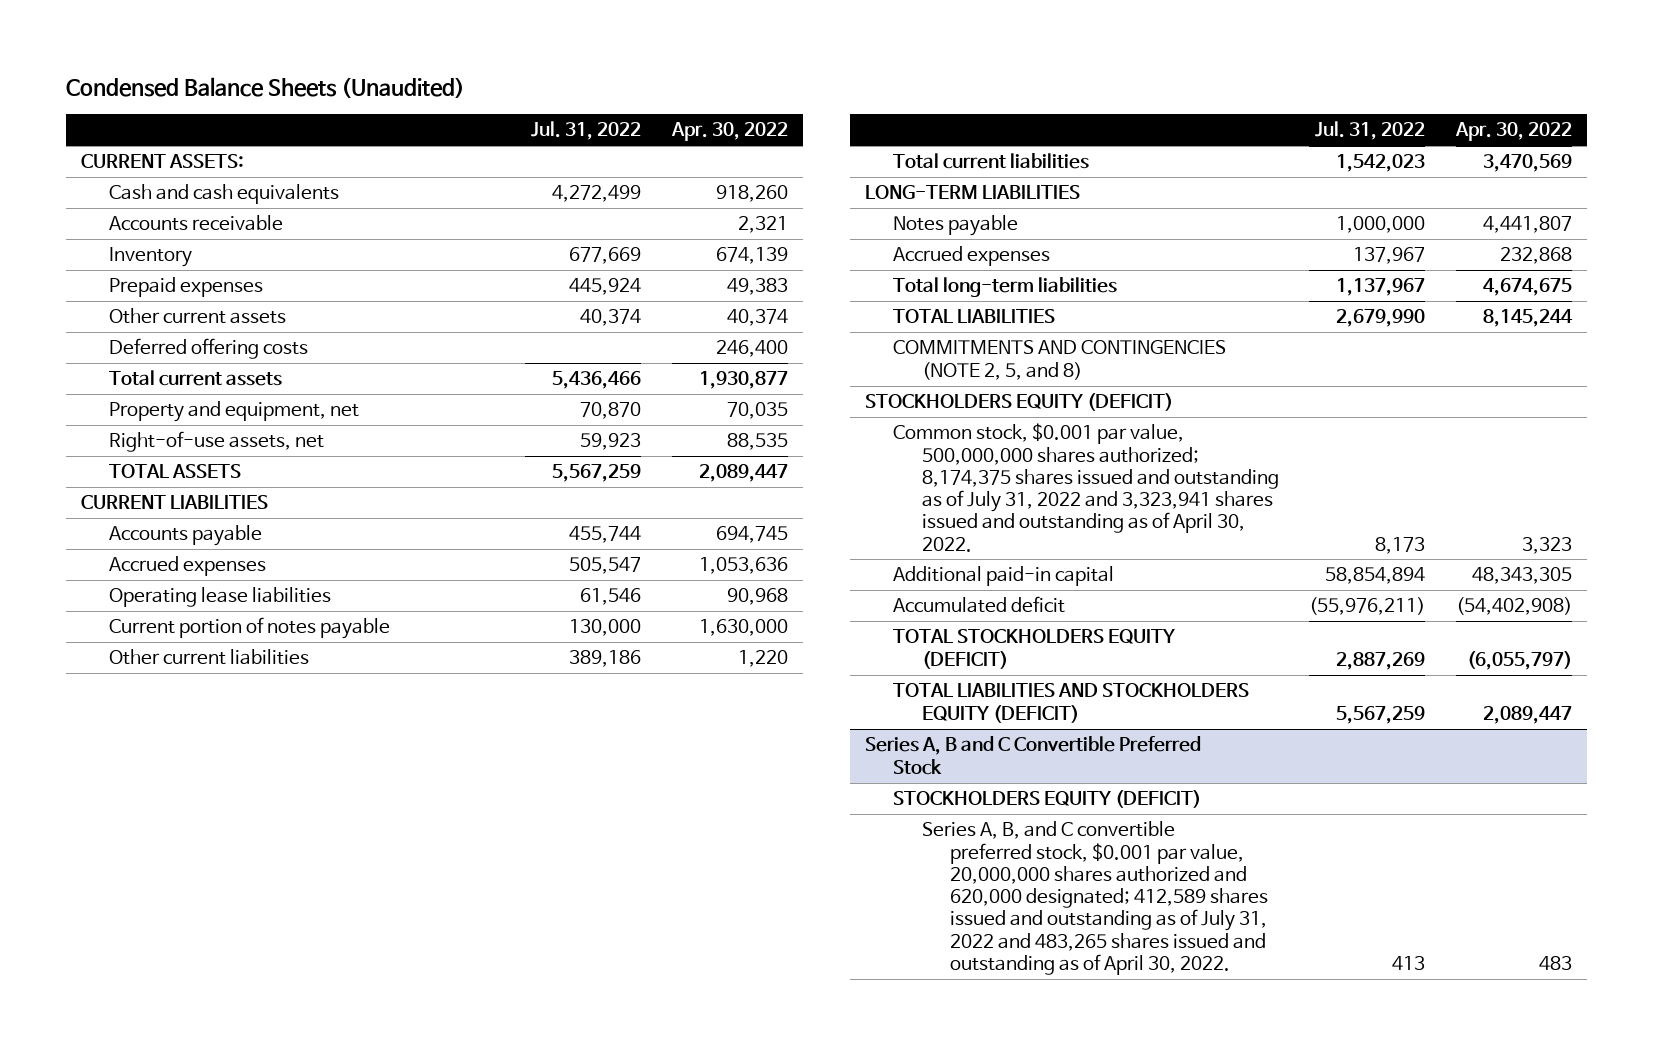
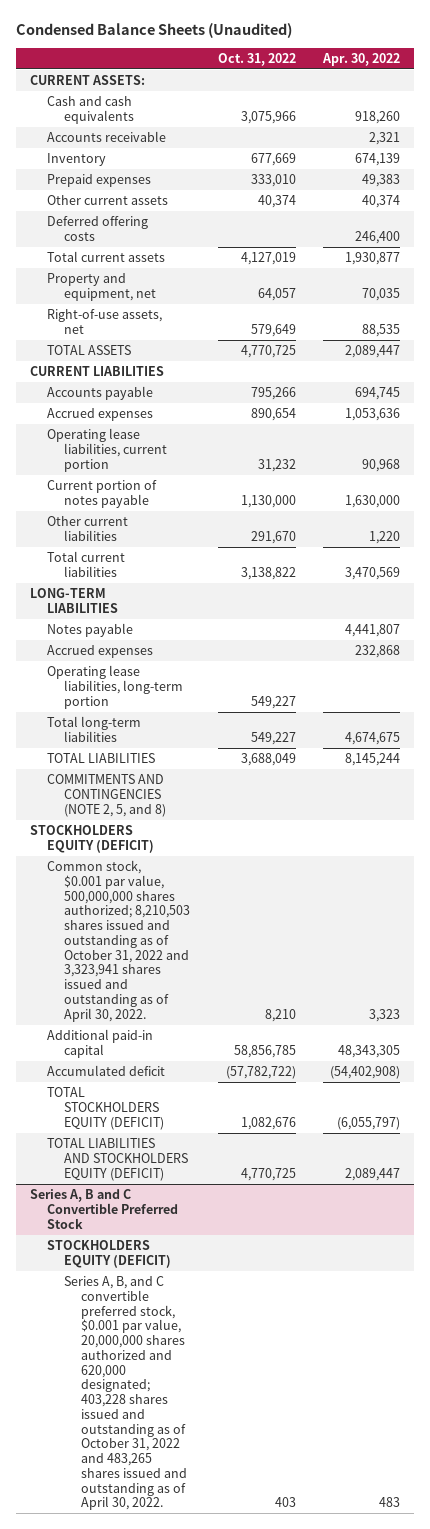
[530,121,641,141] Jul. 31, 2022 -> none
none -> [217,52,296,66] Oct. 31, 2022
[109,587,332,608] Operating lease liabilities -> [46,428,167,472] Operating lease liabilities, current portion
none -> [46,665,183,709] Operating lease liabilities, long-term portion
[893,423,1279,552] Common stock, $0.001 par value, 500,000,000 shares authorized; 8,174,375 shares issued and outstanding as of July 31, 2022 and 3,323,941 shares issued and outstanding as of April 30, 2022. -> [46,860,190,1022] Common stock, $0.001 par value, 500,000,000 shares authorized; 8,210,503 shares issued and outstanding as of October 31, 2022 and 3,323,941 shares issued and outstanding as of April 30, 2022.
[921,821,1268,975] Series A, B, and C convertible preferred stock, $0.001 par value, 20,000,000 shares authorized and 620,000 designated; 412,589 shares issued and outstanding as of July 31, 2022 and 483,265 shares issued and outstanding as of April 30, 2022. -> [63,1276,188,1511] Series A, B, and C convertible preferred stock, $0.001 par value, 20,000,000 shares authorized and 620,000 designated; 403,228 shares issued and outstanding as of October 31, 2022 and 483,265 shares issued and outstanding as of April 30, 2022.

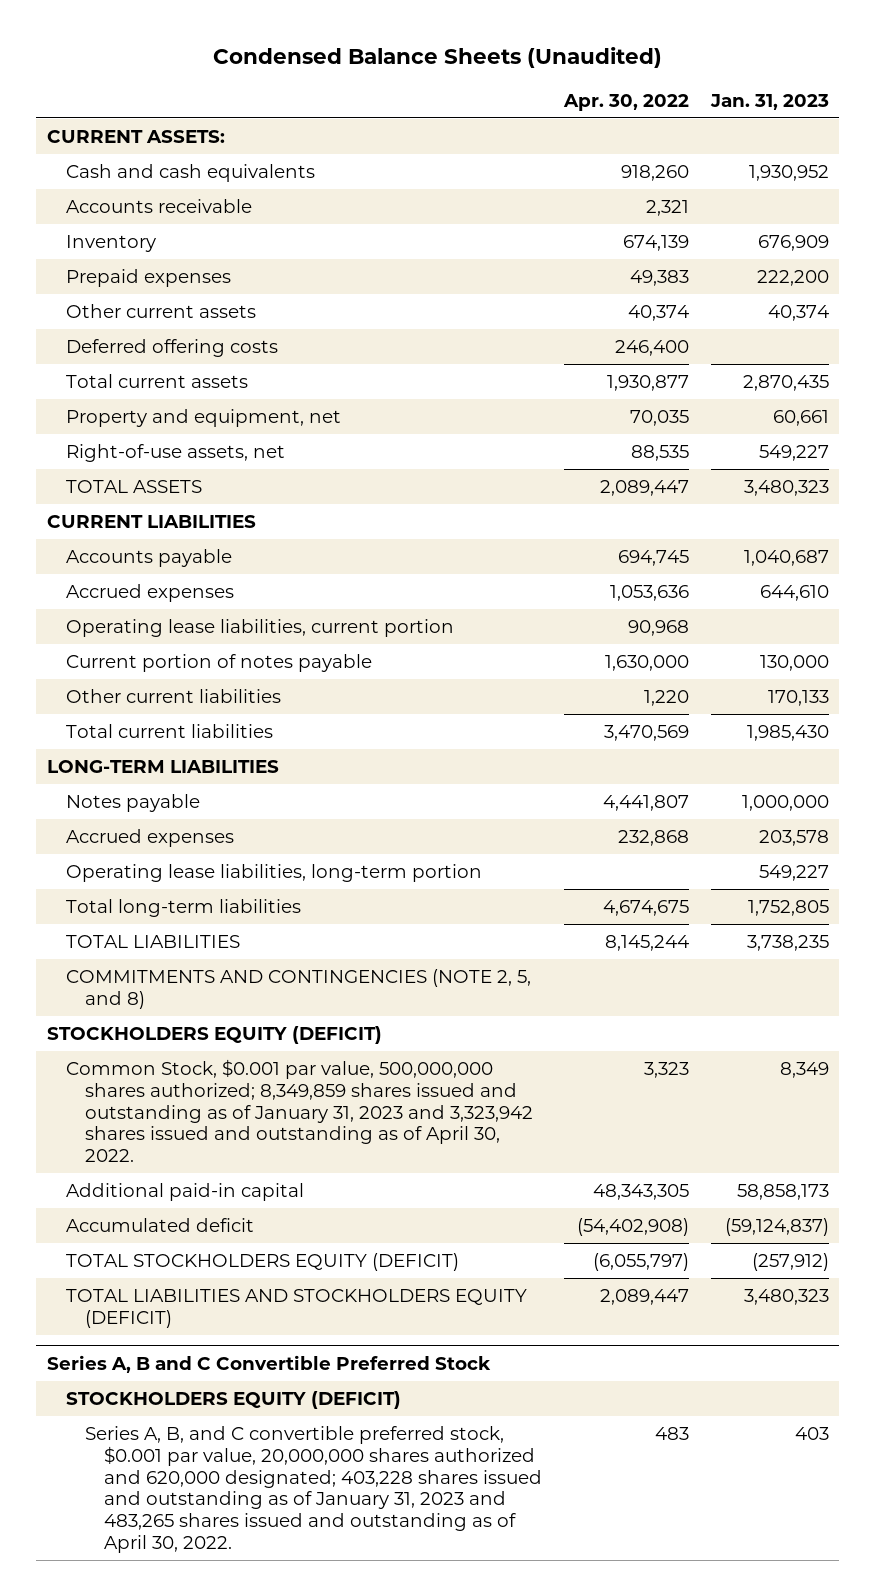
[217,52,296,66] Oct. 31, 2022 -> none
none -> [709,93,829,110] Jan. 31, 2023
[46,860,190,1022] Common stock, $0.001 par value, 500,000,000 shares authorized; 8,210,503 shares issued and outstanding as of October 31, 2022 and 3,323,941 shares issued and outstanding as of April 30, 2022. -> [65,1058,533,1163] Common Stock, $0.001 par value, 500,000,000 shares authorized; 8,349,859 shares issued and outstanding as of January 31, 2023 and 3,323,942 shares issued and outstanding as of April 30, 2022.
[63,1276,188,1511] Series A, B, and C convertible preferred stock, $0.001 par value, 20,000,000 shares authorized and 620,000 designated; 403,228 shares issued and outstanding as of October 31, 2022 and 483,265 shares issued and outstanding as of April 30, 2022. -> [84,1425,542,1554] Series A, B, and C convertible preferred stock, $0.001 par value, 20,000,000 shares authorized and 620,000 designated; 403,228 shares issued and outstanding as of January 31, 2023 and 483,265 shares issued and outstanding as of April 30, 2022.

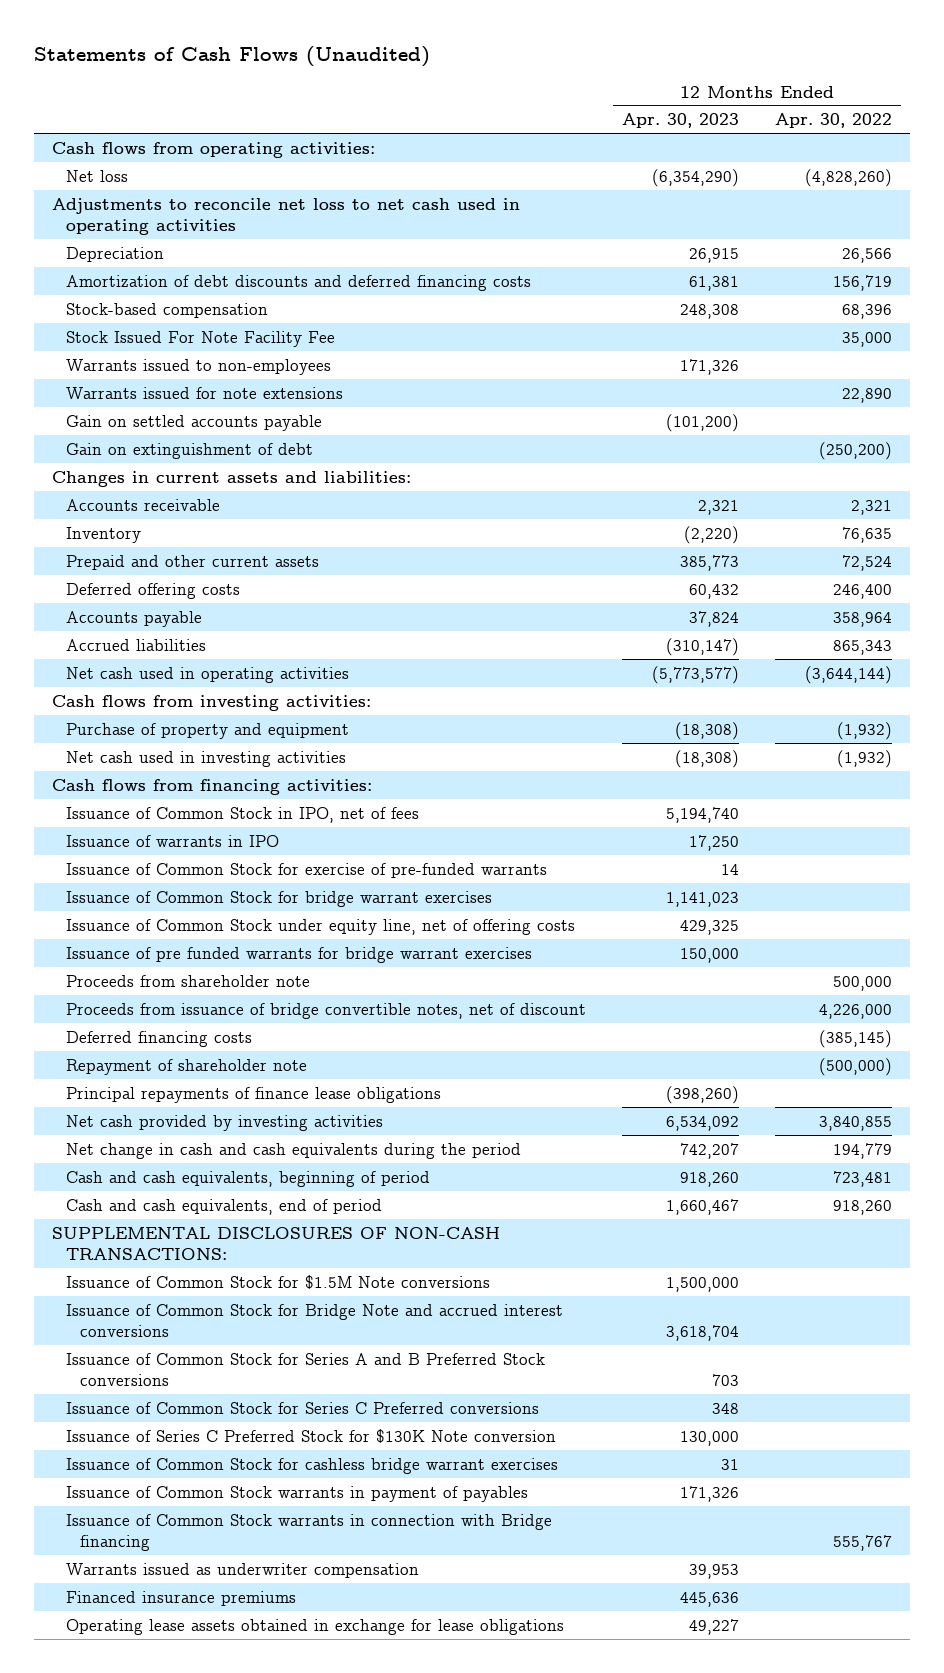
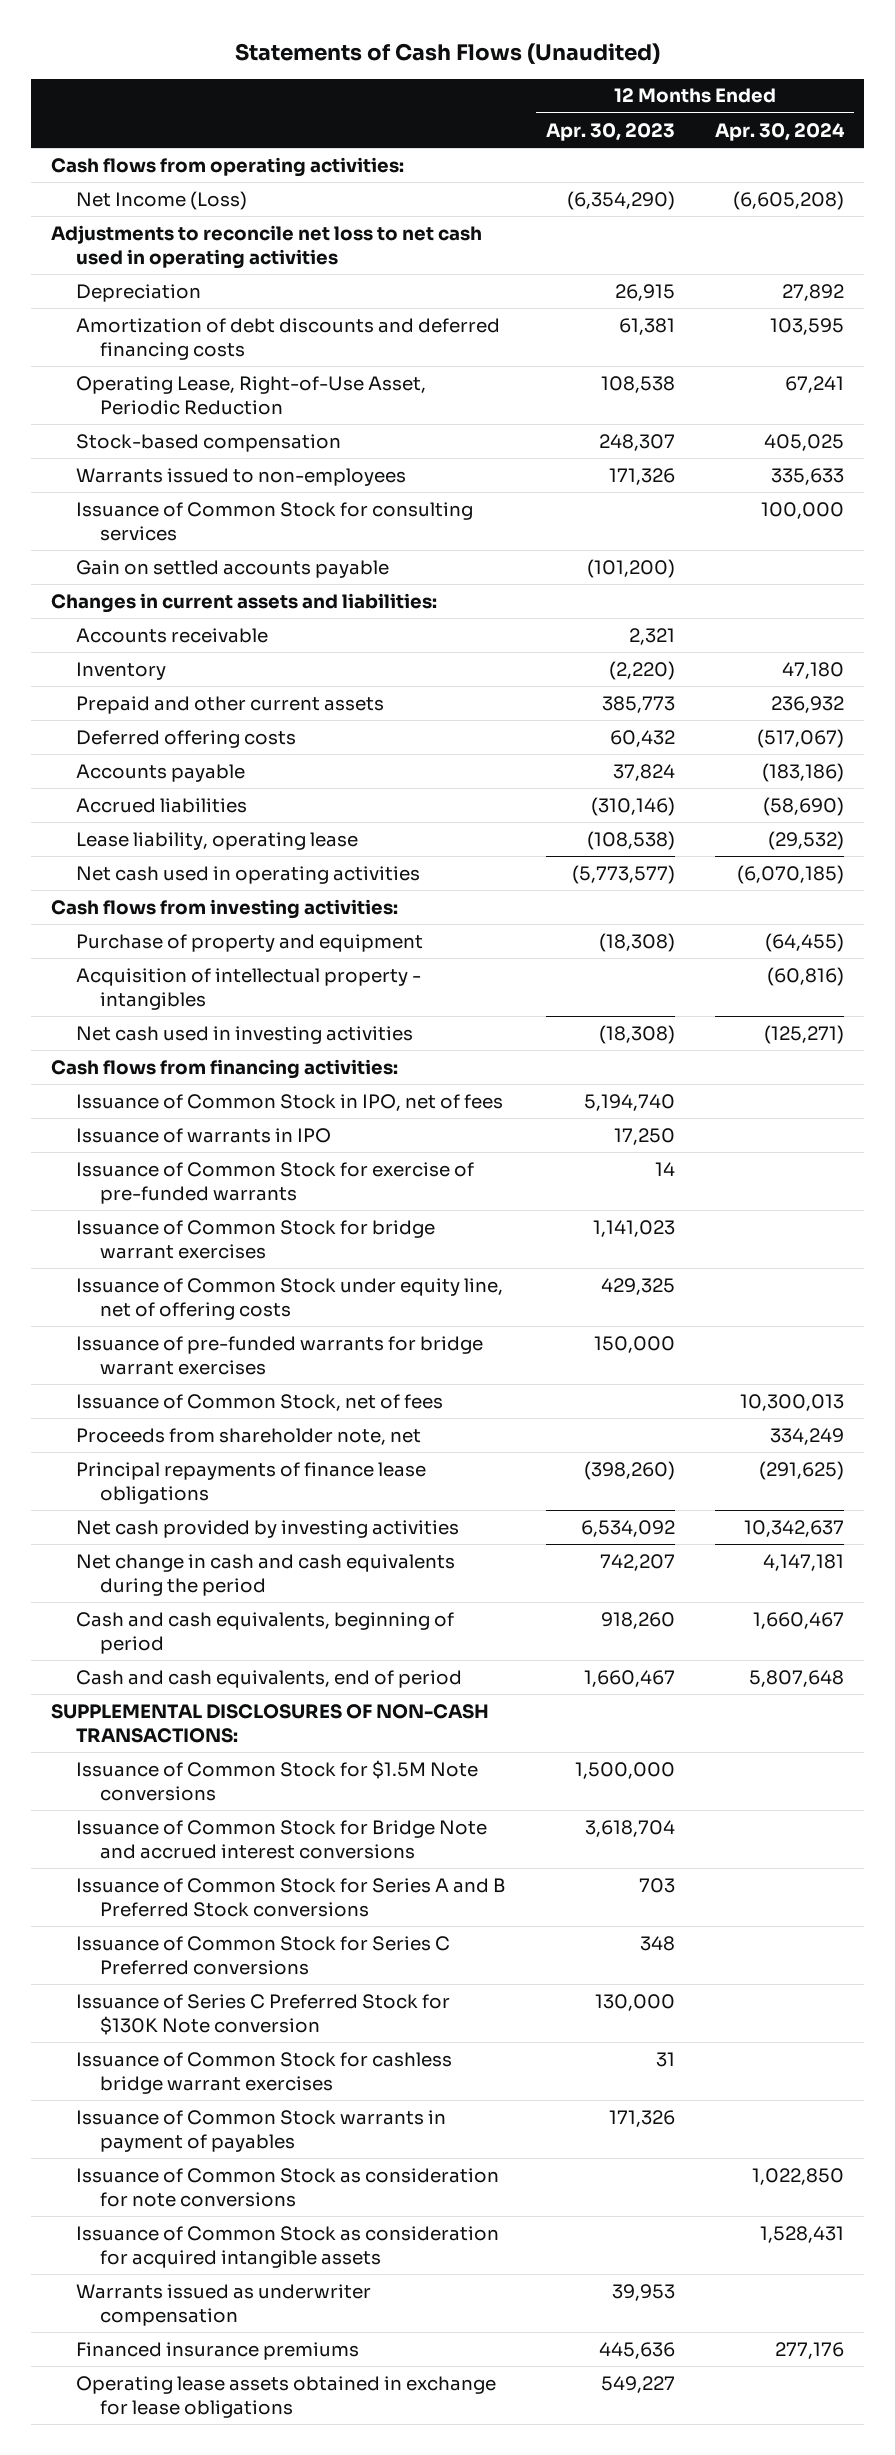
[774,113,892,129] Apr. 30, 2022 -> none
none -> [714,122,845,141] Apr. 30, 2024
[65,169,128,182] Net loss -> [75,190,247,210] Net Income (Loss)
[65,330,335,347] Stock Issued For Note Facility Fee -> none
none -> [75,375,426,416] Operating Lease, Right-of-Use Asset, Periodic Reduction
[679,303,739,319] 248,308 -> [598,433,675,451] 248,307
[65,386,343,399] Warrants issued for note extensions -> none
none -> [75,501,473,542] Issuance of Common Stock for consulting services
[65,442,313,459] Gain on extinguishment of debt -> none
[665,637,739,656] (310,147) -> [590,796,675,816] (310,146)
none -> [75,831,358,850] Lease liability, operating lease
none -> [75,967,421,1011] Acquisition of intellectual property - intangibles
[65,1002,586,1019] Proceeds from issuance of bridge convertible notes, net of discount -> none
[65,1030,252,1047] Deferred financing costs -> none
[65,1058,307,1075] Repayment of shareholder note -> none
[65,946,532,963] Issuance of pre funded warrants for bridge warrant exercises -> [75,1335,483,1376] Issuance of pre-funded warrants for bridge warrant exercises
none -> [75,1393,443,1411] Issuance of Common Stock, net of fees
[65,974,310,987] Proceeds from shareholder note -> [75,1427,421,1445] Proceeds from shareholder note, net
[65,1513,552,1552] Issuance of Common Stock warrants in connection with Bridge financing -> none
none -> [75,2167,499,2208] Issuance of Common Stock as consideration for note conversions
none -> [75,2225,499,2269] Issuance of Common Stock as consideration for acquired intangible assets
[688,1618,739,1635] 49,227 -> [600,2375,675,2393] 549,227

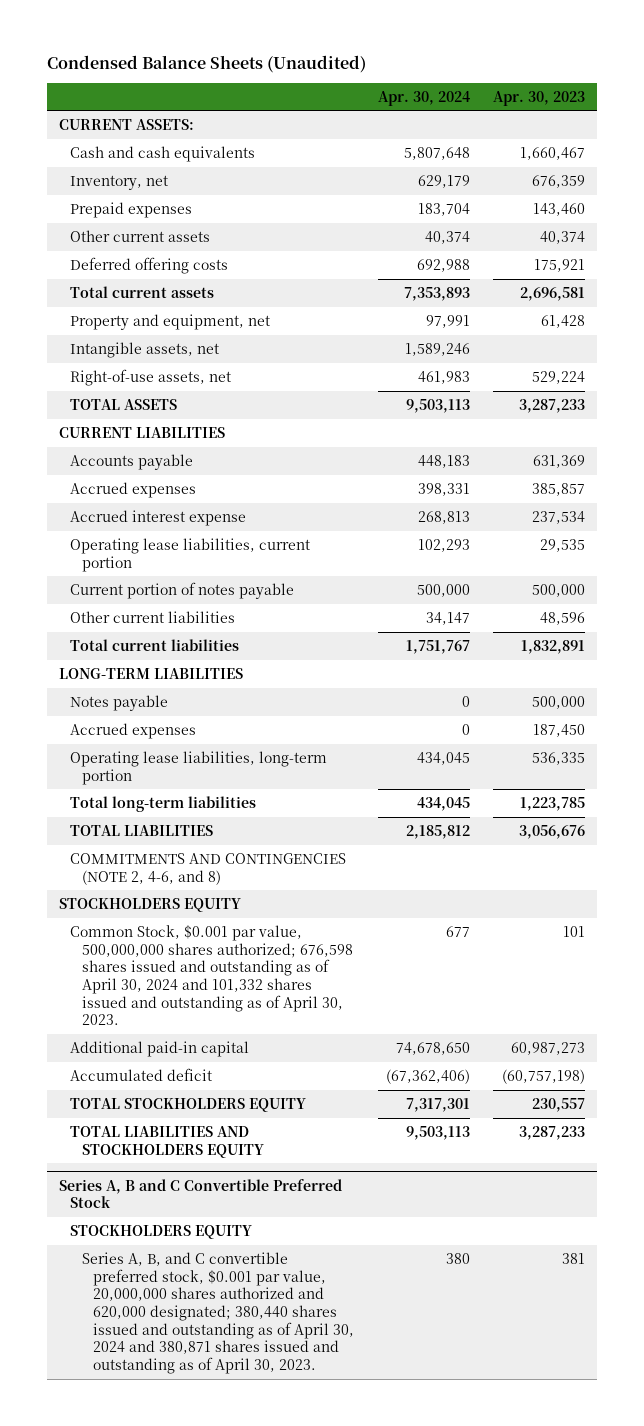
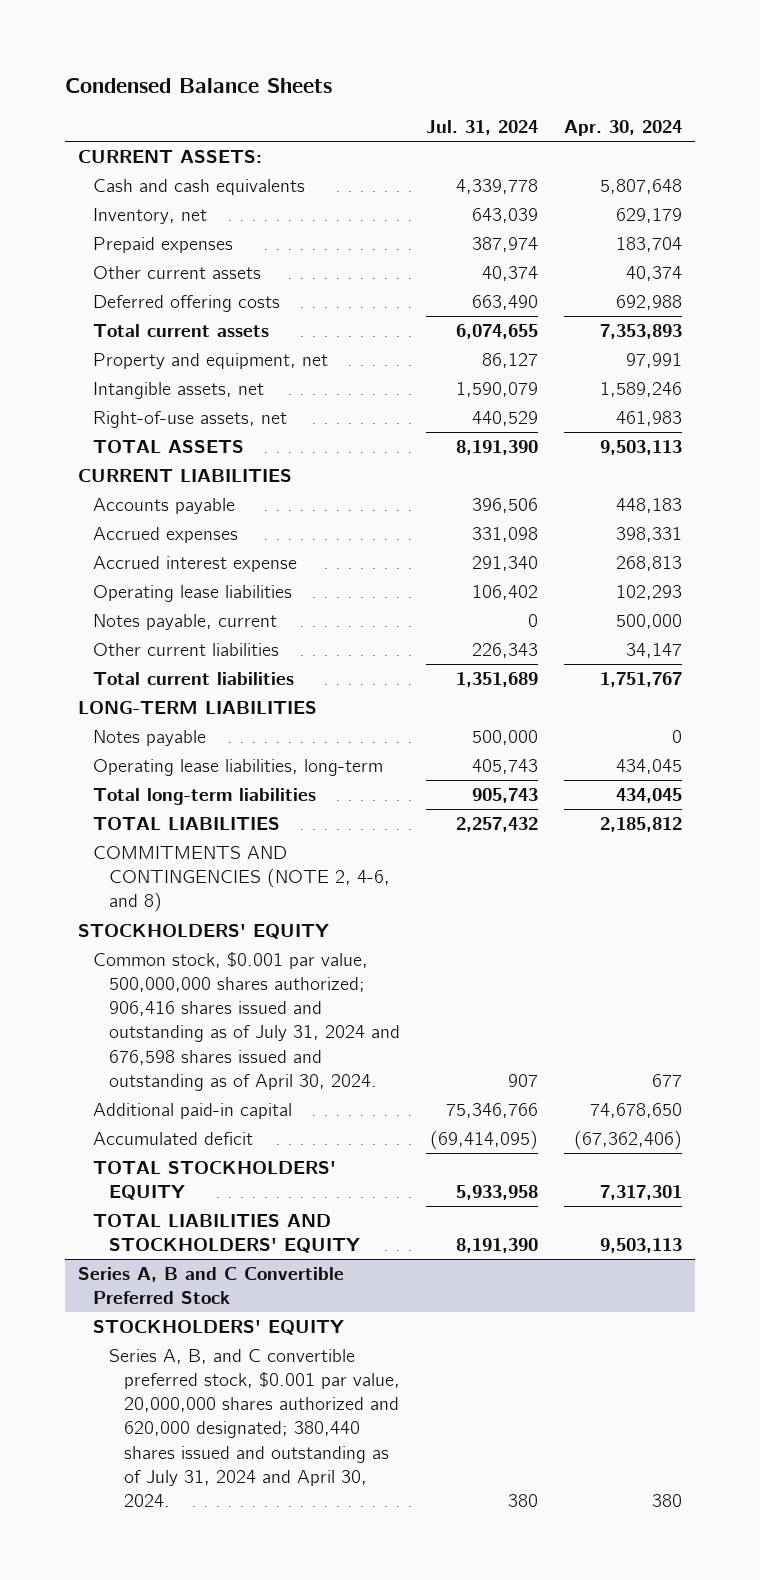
[47,54,367,73] Condensed Balance Sheets (Unaudited) -> [64,78,332,94] Condensed Balance Sheets
[493,90,586,106] Apr. 30, 2023 -> none
none -> [426,120,539,136] Jul. 31, 2024
[70,537,311,572] Operating lease liabilities, current portion -> [93,585,293,603] Operating lease liabilities
[70,581,295,599] Current portion of notes payable -> [93,614,278,631] Notes payable, current
[70,722,197,739] Accrued expenses -> none
[70,750,328,785] Operating lease liabilities, long-term portion -> [93,759,384,777] Operating lease liabilities, long-term
[58,897,241,912] STOCKHOLDERS EQUITY -> [77,924,329,940] STOCKHOLDERS' EQUITY
[70,924,353,1026] Common Stock, $0.001 par value, 500,000,000 shares authorized; 676,598 shares issued and outstanding as of April 30, 2024 and 101,332 shares issued and outstanding as of April 30, 2023. -> [93,952,400,1091] Common stock, $0.001 par value, 500,000,000 shares authorized; 906,416 shares issued and outstanding as of July 31, 2024 and 676,598 shares issued and outstanding as of April 30, 2024.
[70,1097,307,1112] TOTAL STOCKHOLDERS EQUITY -> [93,1161,337,1201] TOTAL STOCKHOLDERS' EQUITY
[70,1125,264,1158] TOTAL LIABILITIES AND STOCKHOLDERS EQUITY -> [93,1214,360,1254] TOTAL LIABILITIES AND STOCKHOLDERS' EQUITY
[70,1224,253,1239] STOCKHOLDERS EQUITY -> [93,1320,345,1336] STOCKHOLDERS' EQUITY
[81,1251,355,1374] Series A, B, and C convertible preferred stock, $0.001 par value, 20,000,000 shares authorized and 620,000 designated; 380,440 shares issued and outstanding as of April 30, 2024 and 380,871 shares issued and outstanding as of April 30, 2023. -> [108,1349,401,1507] Series A, B, and C convertible preferred stock, $0.001 par value, 20,000,000 shares authorized and 620,000 designated; 380,440 shares issued and outstanding as of July 31, 2024 and April 30, 2024.

